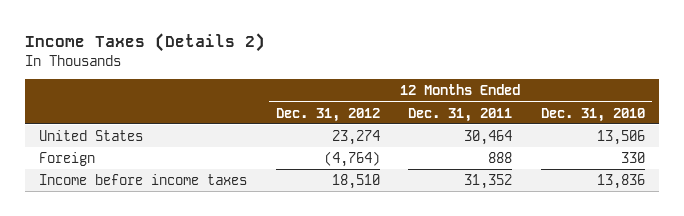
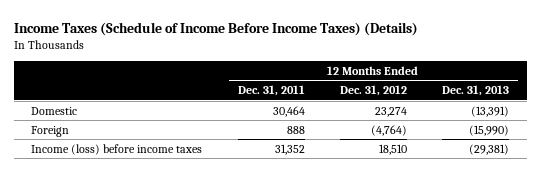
[25,32,266,52] Income Taxes (Details 2) -> [13,21,418,36] Income Taxes (Schedule of Income Before Income Taxes) (Details)
[540,107,645,122] Dec. 31, 2010 -> none
none -> [442,85,510,97] Dec. 31, 2013
[39,129,144,141] United States -> [31,106,78,115] Domestic
[39,173,248,185] Income before income taxes -> [31,143,203,155] Income (loss) before income taxes

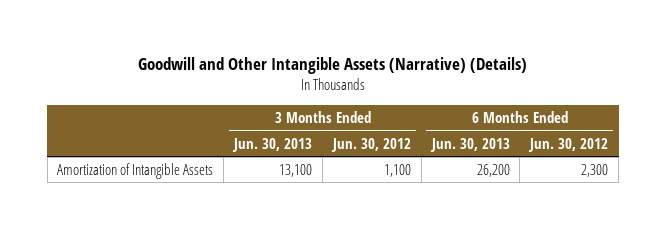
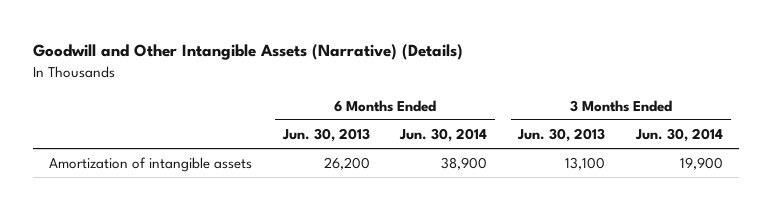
[330,137,411,152] Jun. 30, 2012 -> none
[528,137,609,152] Jun. 30, 2012 -> none
none -> [399,127,488,142] Jun. 30, 2014
none -> [635,127,724,142] Jun. 30, 2014
[57,162,214,179] Amortization of Intangible Assets -> [48,157,252,173] Amortization of intangible assets

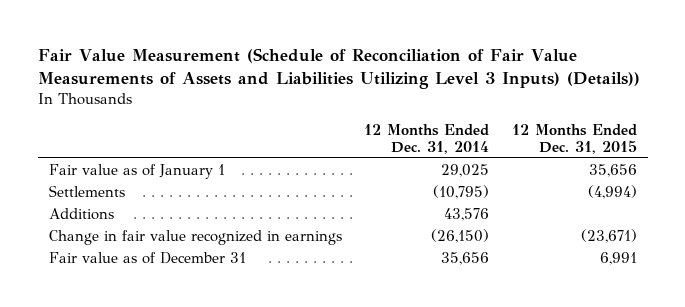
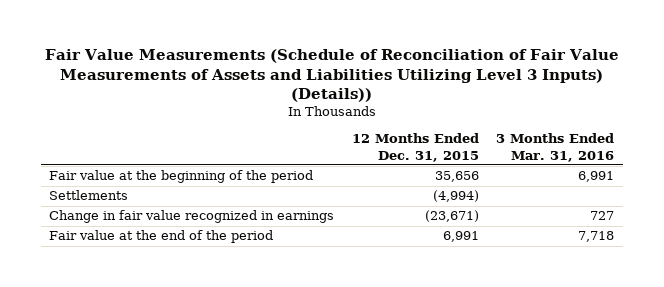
[37,47,640,89] Fair Value Measurement (Schedule of Reconciliation of Fair Value Measurements of Assets and Liabilities Utilizing Level 3 Inputs) (Details)) -> [44,49,619,103] Fair Value Measurements (Schedule of Reconciliation of Fair Value Measurements of Assets and Liabilities Utilizing Level 3 Inputs) (Details))
[364,123,490,154] 12 Months Ended Dec. 31, 2014 -> none
none -> [496,133,615,162] 3 Months Ended Mar. 31, 2016
[48,164,225,180] Fair value as of January 1 -> [49,170,314,184] Fair value at the beginning of the period
[48,208,114,221] Additions -> none
[48,252,246,265] Fair value as of December 31 -> [49,230,274,244] Fair value at the end of the period

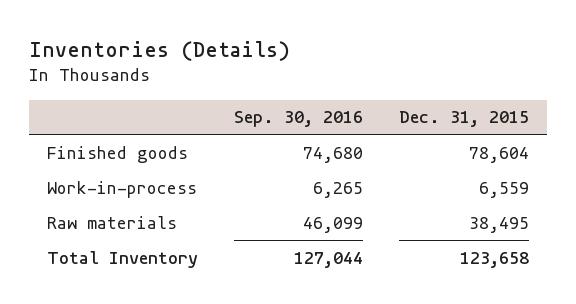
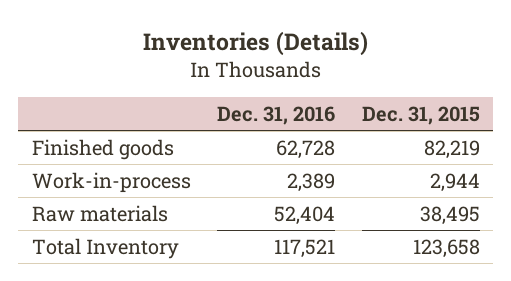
[234,111,364,128] Sep. 30, 2016 -> none
none -> [217,105,336,125] Dec. 31, 2016
[469,146,530,163] 78,604 -> [423,139,480,159] 82,219
[479,181,530,198] 6,559 -> [429,172,480,192] 2,944

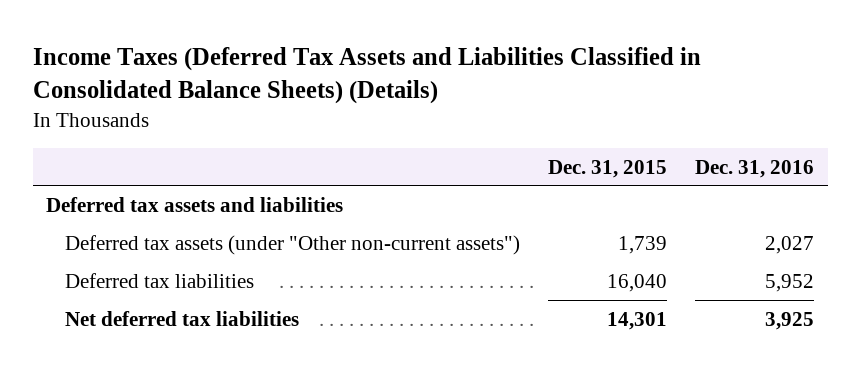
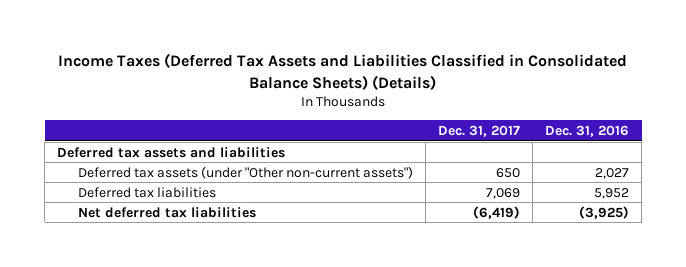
[548,159,668,178] Dec. 31, 2015 -> none
none -> [438,124,521,137] Dec. 31, 2017
[764,311,814,330] 3,925 -> [579,205,630,219] (3,925)

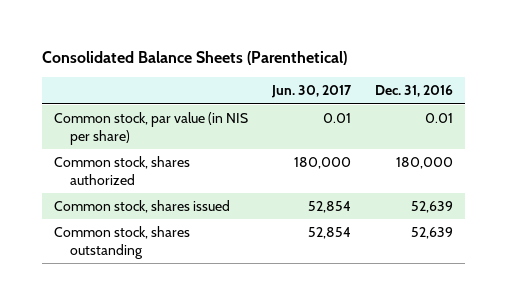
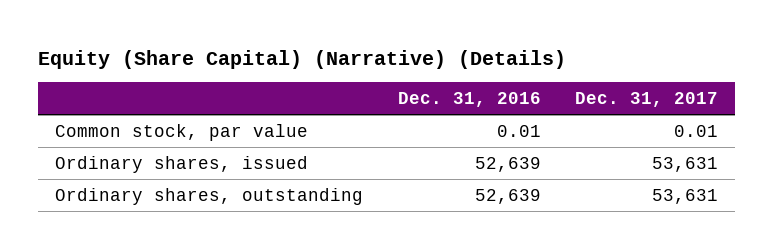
[41,51,347,66] Consolidated Balance Sheets (Parenthetical) -> [37,49,566,69] Equity (Share Capital) (Narrative) (Details)
[271,85,353,99] Jun. 30, 2017 -> none
none -> [575,91,719,107] Dec. 31, 2017
[53,156,190,186] Common stock, shares authorized -> none
[53,112,248,146] Common stock, par value (in NIS per share) -> [55,123,309,141] Common stock, par value
[53,200,230,214] Common stock, shares issued -> [55,155,309,173] Ordinary shares, issued
[53,226,190,260] Common stock, shares outstanding -> [55,187,364,205] Ordinary shares, outstanding

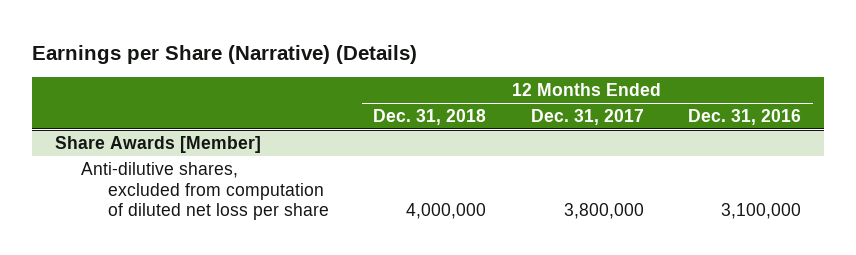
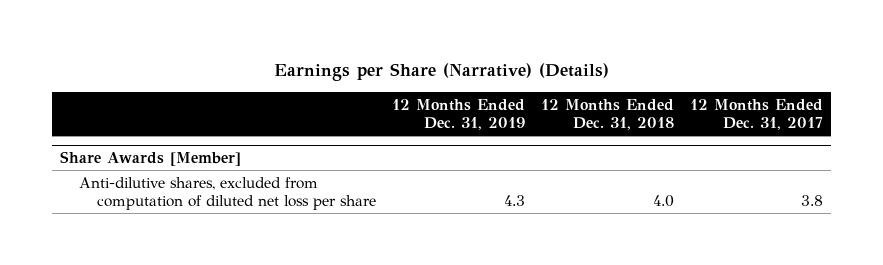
[688,109,802,126] Dec. 31, 2016 -> none
none -> [392,98,526,130] 12 Months Ended Dec. 31, 2019
[406,203,487,220] 4,000,000 -> [653,195,675,208] 4.0
[563,203,644,220] 3,800,000 -> [801,195,824,207] 3.8

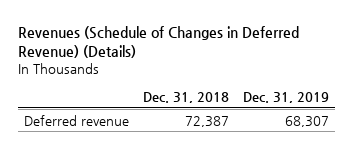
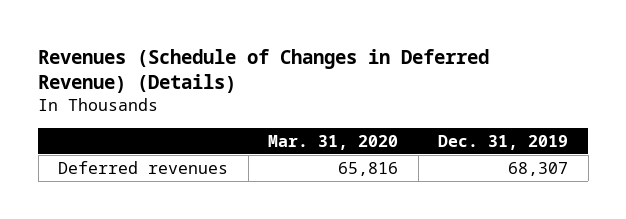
[142,91,229,103] Dec. 31, 2018 -> none
none -> [268,134,399,150] Mar. 31, 2020
[24,114,130,126] Deferred revenue -> [58,160,229,174] Deferred revenues

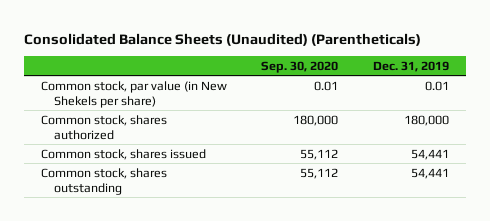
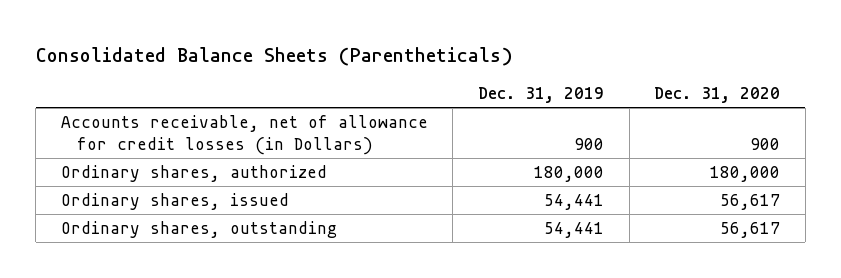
[24,32,422,46] Consolidated Balance Sheets (Unaudited) (Parentheticals) -> [35,47,513,67] Consolidated Balance Sheets (Parentheticals)
[261,60,339,73] Sep. 30, 2020 -> none
none -> [654,87,781,104] Dec. 31, 2020
[41,80,228,108] Common stock, par value (in New Shekels per share) -> none
none -> [60,114,428,156] Accounts receivable, net of allowance for credit losses (in Dollars)
[41,114,168,140] Common stock, shares authorized -> [60,164,327,182] Ordinary shares, authorized
[41,148,207,160] Common stock, shares issued -> [60,192,289,210] Ordinary shares, issued
[41,167,168,195] Common stock, shares outstanding -> [60,220,337,238] Ordinary shares, outstanding

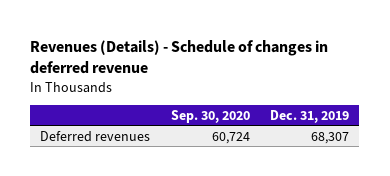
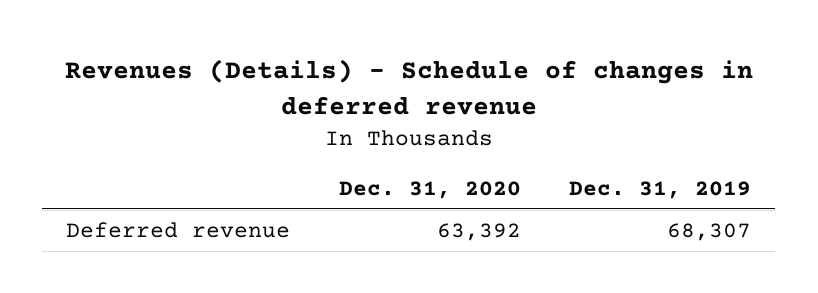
[170,109,250,123] Sep. 30, 2020 -> none
none -> [338,181,521,200] Dec. 31, 2020
[40,130,151,142] Deferred revenues -> [66,222,291,239] Deferred revenue

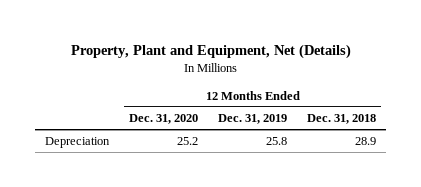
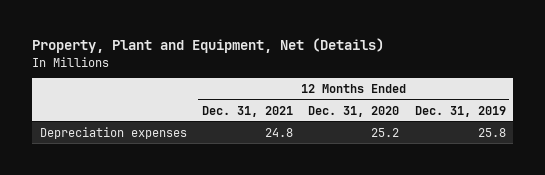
[306,114,376,125] Dec. 31, 2018 -> none
none -> [201,105,293,117] Dec. 31, 2021
[45,137,111,149] Depreciation -> [39,126,187,139] Depreciation expenses

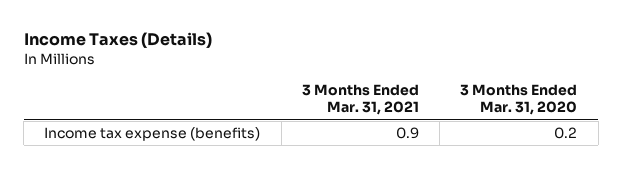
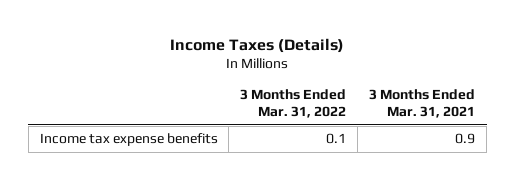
[460,83,578,116] 3 Months Ended Mar. 31, 2020 -> none
none -> [240,89,347,119] 3 Months Ended Mar. 31, 2022
[44,127,261,142] Income tax expense (benefits) -> [39,133,218,147] Income tax expense benefits

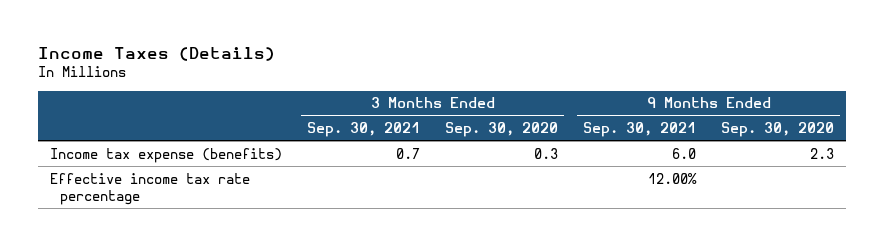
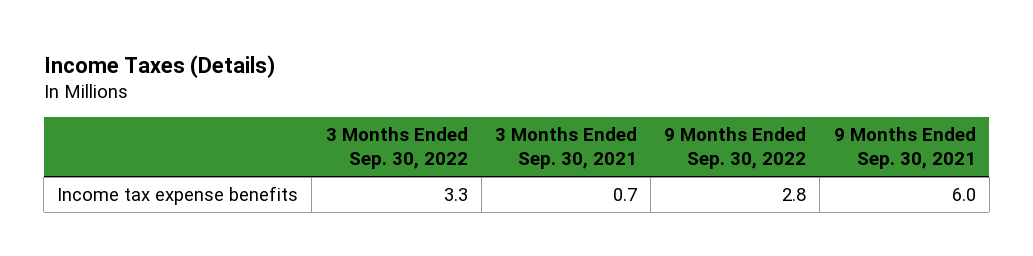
[445,122,559,138] Sep. 30, 2020 -> none
[721,122,835,138] Sep. 30, 2020 -> none
none -> [325,127,468,170] 3 Months Ended Sep. 30, 2022
none -> [664,127,807,170] 9 Months Ended Sep. 30, 2022
[50,172,251,205] Effective income tax rate percentage -> none
[50,147,283,163] Income tax expense (benefits) -> [57,186,299,206] Income tax expense benefits

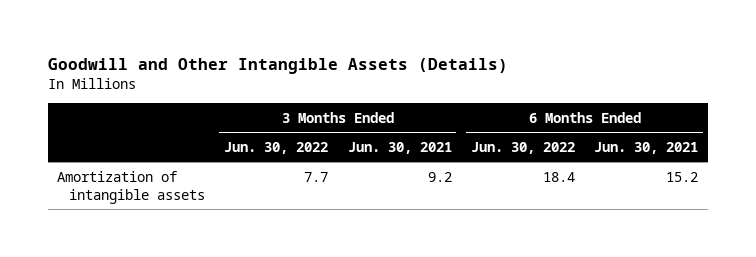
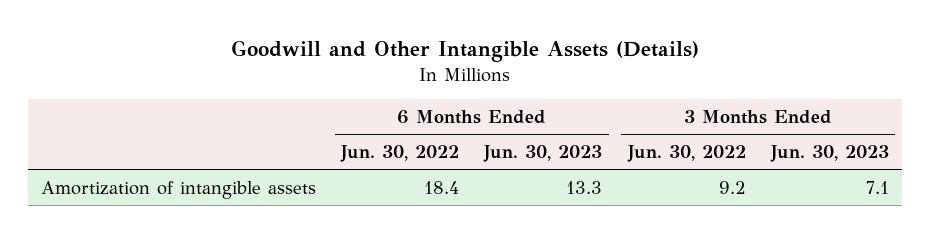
[347,141,452,154] Jun. 30, 2021 -> none
[594,141,699,154] Jun. 30, 2021 -> none
none -> [483,144,603,162] Jun. 30, 2023
none -> [770,144,890,162] Jun. 30, 2023
[304,171,329,182] 7.7 -> [718,180,746,194] 9.2

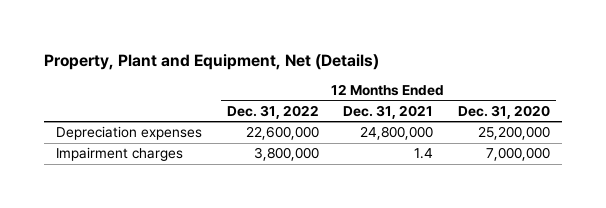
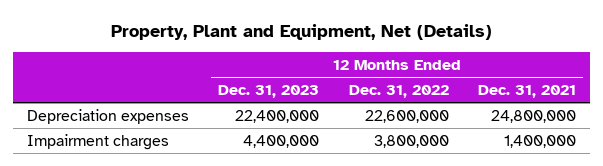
[457,104,550,119] Dec. 31, 2020 -> none
none -> [218,85,320,99] Dec. 31, 2023
[414,148,434,160] 1.4 -> [503,134,576,148] 1,400,000

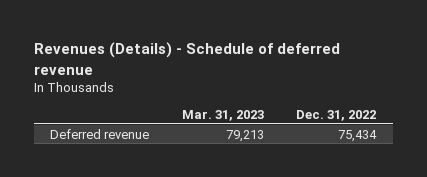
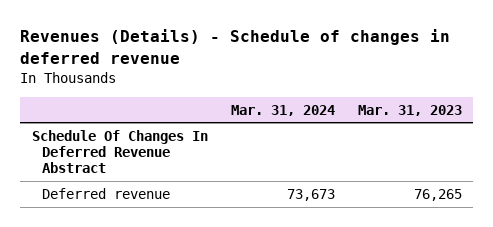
[34,42,341,75] Revenues (Details) - Schedule of deferred revenue -> [20,29,451,64] Revenues (Details) - Schedule of changes in deferred revenue
[296,110,377,122] Dec. 31, 2022 -> none
none -> [230,104,335,116] Mar. 31, 2024
none -> [31,129,208,174] Schedule Of Changes In Deferred Revenue Abstract
[225,129,264,142] 79,213 -> [413,188,462,201] 76,265

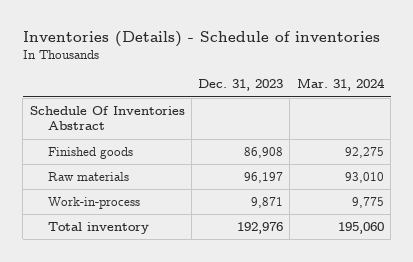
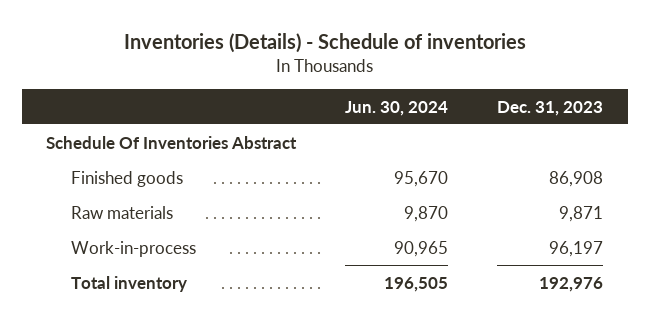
[296,78,385,92] Mar. 31, 2024 -> none
none -> [345,100,449,116] Jun. 30, 2024
[244,171,284,183] 96,197 -> [559,205,604,222] 9,871
[251,196,284,208] 9,871 -> [549,240,604,257] 96,197

